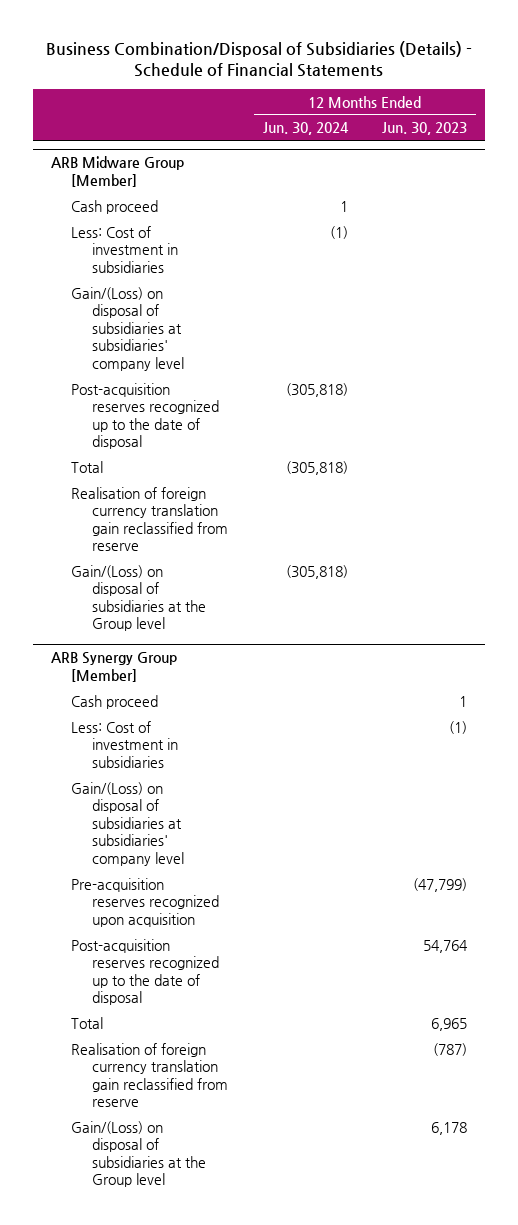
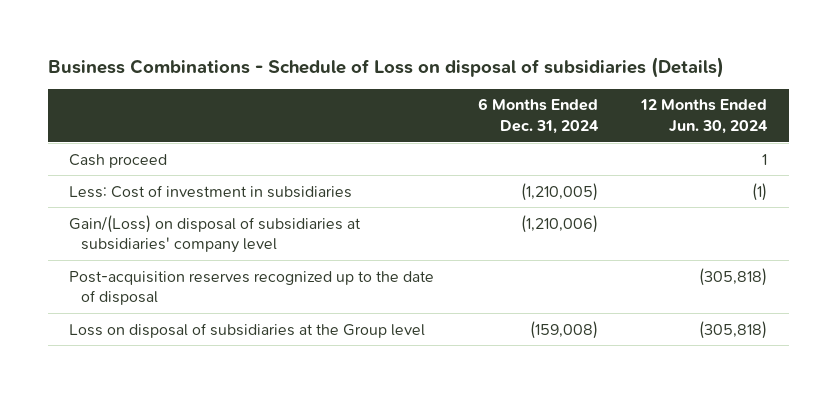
[45,41,472,78] Business Combination/Disposal of Subsidiaries (Details) - Schedule of Financial Statements -> [47,56,724,78] Business Combinations - Schedule of Loss on disposal of subsidiaries (Details)
[382,122,468,136] Jun. 30, 2023 -> none
none -> [477,98,599,134] 6 Months Ended Dec. 31, 2024
[50,156,184,187] ARB Midware Group [Member] -> none
[71,460,104,473] Total -> none
[71,486,229,552] Realisation of foreign currency translation gain reclassified from reserve -> none
[50,652,177,682] ARB Synergy Group [Member] -> none
[71,694,159,709] Cash proceed -> none
[71,720,179,768] Less: Cost of investment in subsidiaries -> none
[71,781,185,866] Gain/(Loss) on disposal of subsidiaries at subsidiaries' company level -> none
[71,877,220,927] Pre-acquisition reserves recognized upon acquisition -> none
[71,938,220,1006] Post-acquisition reserves recognized up to the date of disposal -> none
[71,1016,104,1029] Total -> none
[71,1042,229,1108] Realisation of foreign currency translation gain reclassified from reserve -> none
[71,1120,207,1188] Gain/(Loss) on disposal of subsidiaries at the Group level -> none
[71,564,207,632] Gain/(Loss) on disposal of subsidiaries at the Group level -> [69,322,426,338] Loss on disposal of subsidiaries at the Group level

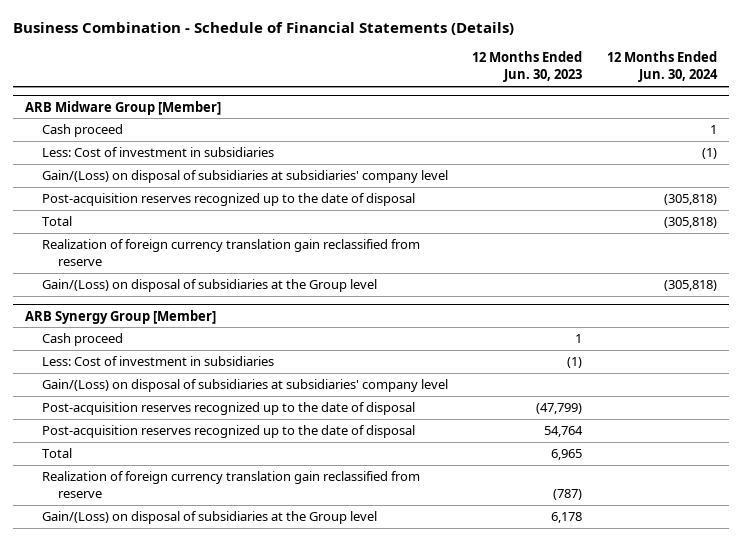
[47,56,724,78] Business Combinations - Schedule of Loss on disposal of subsidiaries (Details) -> [12,22,514,36] Business Combination - Schedule of Financial Statements (Details)
[477,98,599,134] 6 Months Ended Dec. 31, 2024 -> none
none -> [472,51,583,83] 12 Months Ended Jun. 30, 2023
none -> [25,100,222,115] ARB Midware Group [Member]
none -> [41,216,72,227] Total
none -> [41,239,420,266] Realization of foreign currency translation gain reclassified from reserve
[69,322,426,338] Loss on disposal of subsidiaries at the Group level -> [41,279,377,293] Gain/(Loss) on disposal of subsidiaries at the Group level
none -> [25,309,217,324] ARB Synergy Group [Member]
none -> [41,333,123,347] Cash proceed
none -> [41,356,274,367] Less: Cost of investment in subsidiaries
none -> [41,379,448,393] Gain/(Loss) on disposal of subsidiaries at subsidiaries' company level
none -> [41,402,415,416] Post-acquisition reserves recognized up to the date of disposal
none -> [41,425,415,439] Post-acquisition reserves recognized up to the date of disposal
none -> [41,448,72,459] Total
none -> [41,471,420,498] Realization of foreign currency translation gain reclassified from reserve
none -> [41,511,377,525] Gain/(Loss) on disposal of subsidiaries at the Group level

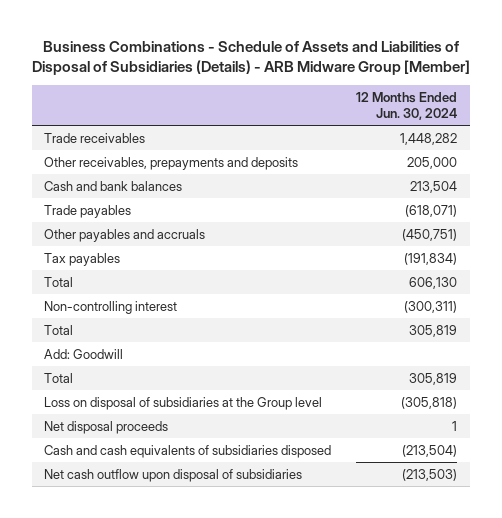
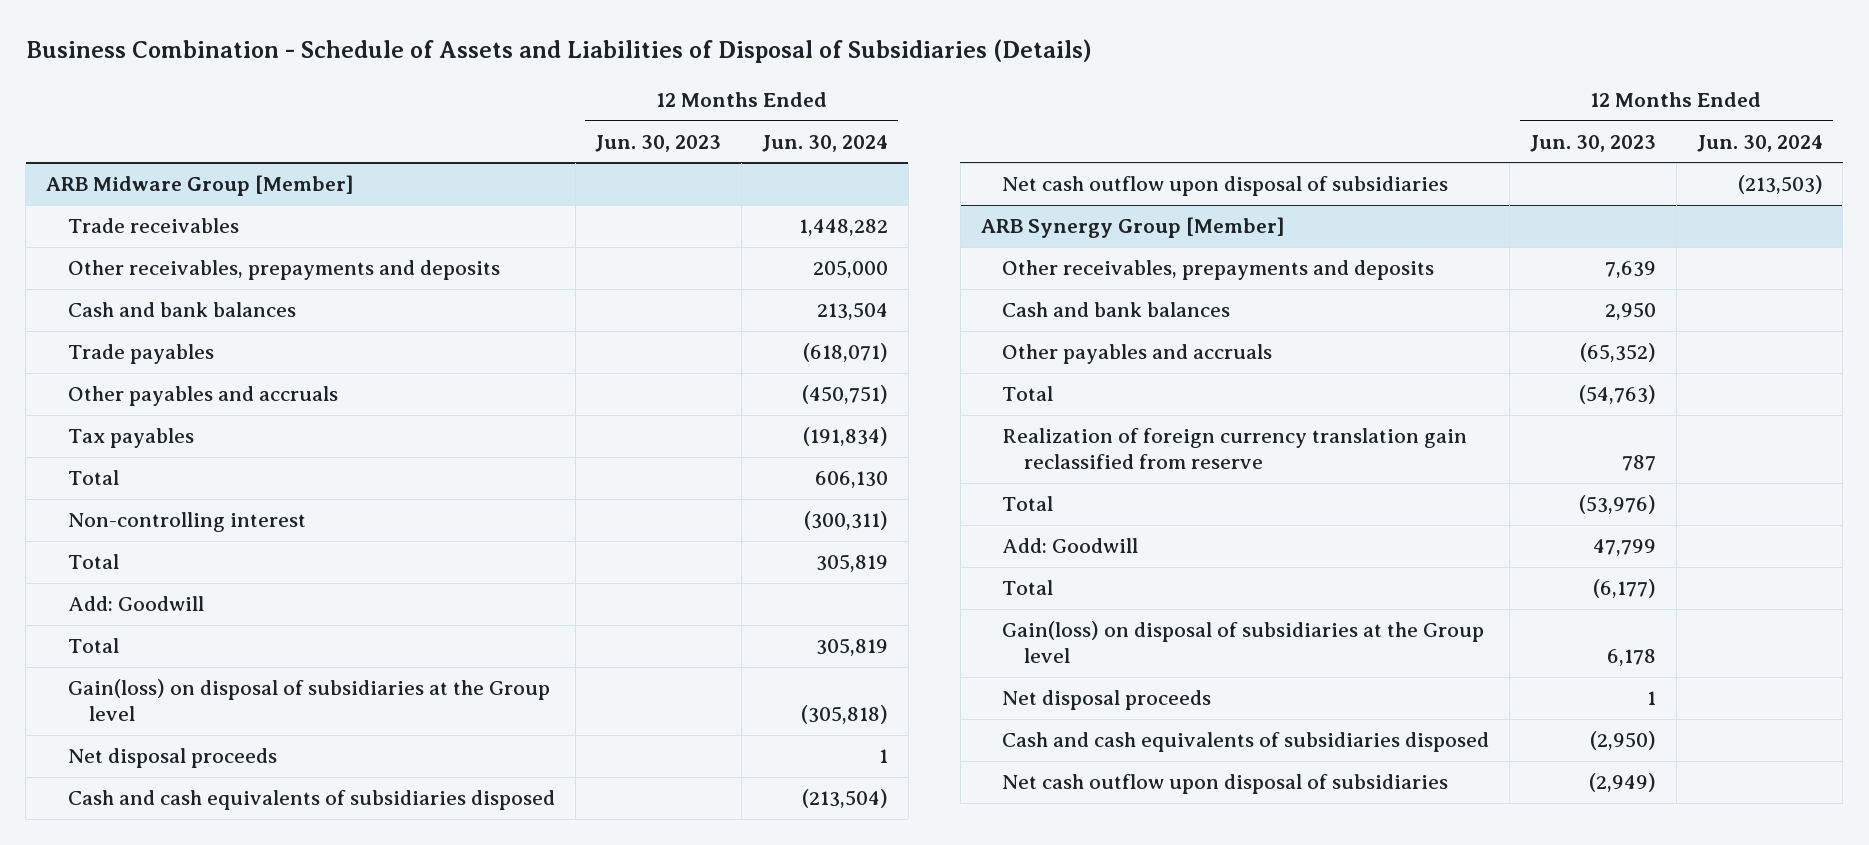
[31,40,470,75] Business Combinations - Schedule of Assets and Liabilities of Disposal of Subsidiaries (Details) - ARB Midware Group [Member] -> [25,39,1092,64] Business Combination - Schedule of Assets and Liabilities of Disposal of Subsidiaries (Details)
none -> [595,134,722,152] Jun. 30, 2023
none -> [46,174,355,196] ARB Midware Group [Member]
[44,396,323,410] Loss on disposal of subsidiaries at the Group level -> [67,678,550,722] Gain(loss) on disposal of subsidiaries at the Group level
none -> [980,216,1285,238] ARB Synergy Group [Member]
none -> [1002,259,1435,280] Other receivables, prepayments and deposits
none -> [1002,301,1231,317] Cash and bank balances
none -> [1002,343,1273,364] Other payables and accruals
none -> [1002,385,1054,401] Total
none -> [1002,427,1468,470] Realization of foreign currency translation gain reclassified from reserve
none -> [1002,495,1054,511] Total
none -> [1002,537,1139,553] Add: Goodwill
none -> [1002,579,1054,595] Total
none -> [1002,620,1485,664] Gain(loss) on disposal of subsidiaries at the Group level
none -> [1002,689,1212,710] Net disposal proceeds
none -> [1002,731,1490,752] Cash and cash equivalents of subsidiaries disposed
none -> [1002,773,1449,794] Net cash outflow upon disposal of subsidiaries

